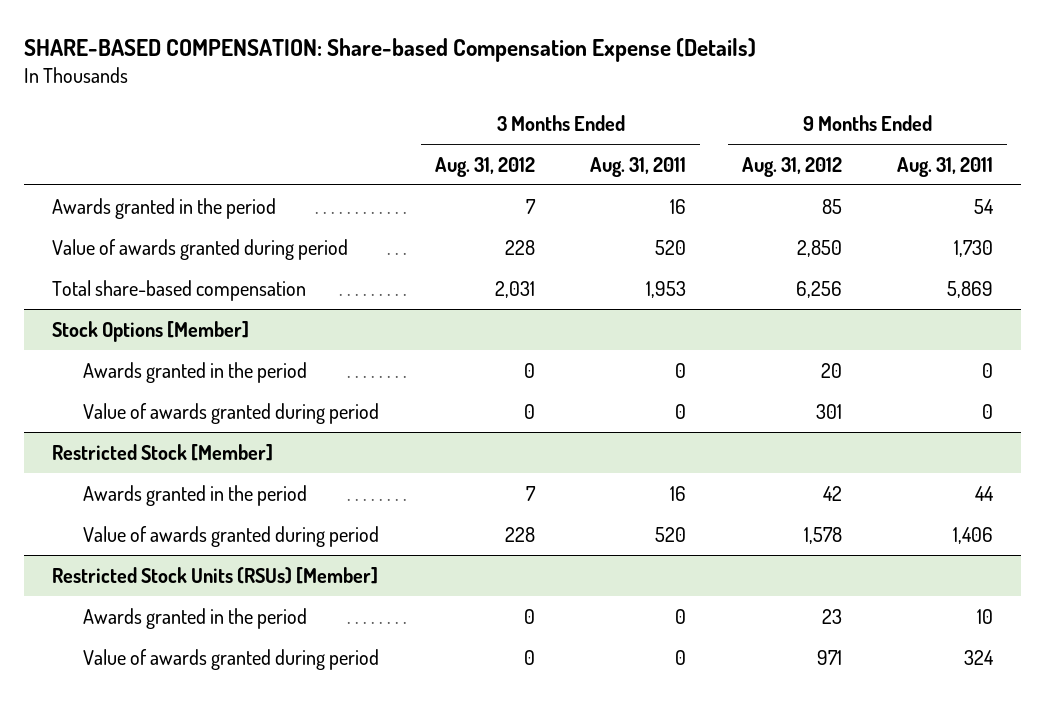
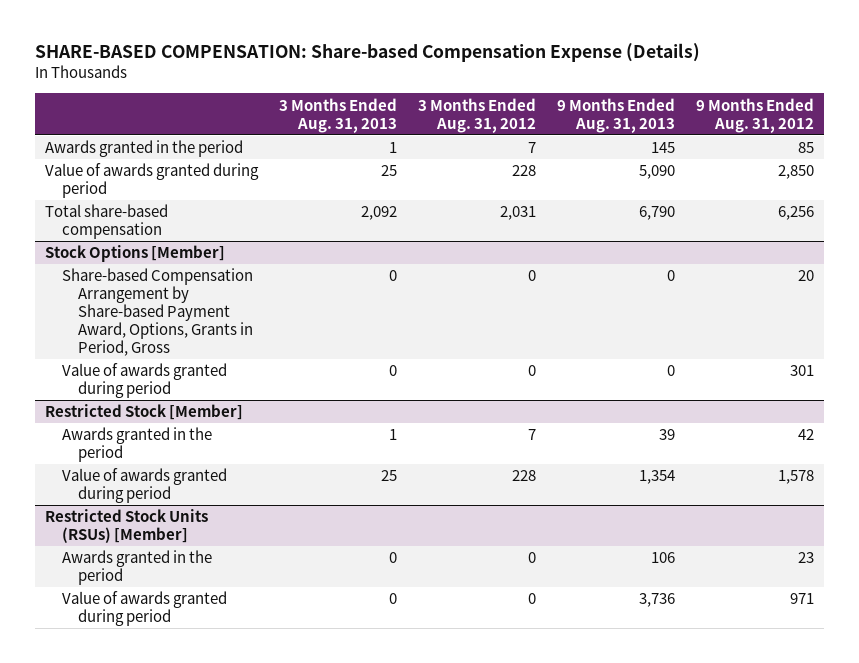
[590,156,687,177] Aug. 31, 2011 -> none
[897,156,994,177] Aug. 31, 2011 -> none
none -> [278,97,397,133] 3 Months Ended Aug. 31, 2013
none -> [556,97,675,133] 9 Months Ended Aug. 31, 2013
[83,361,308,383] Awards granted in the period -> none
none -> [61,268,254,357] Share-based Compensation Arrangement by Share-based Payment Award, Options, Grants in Period, Gross

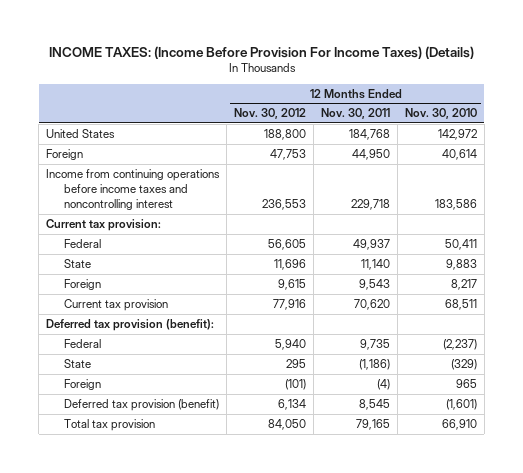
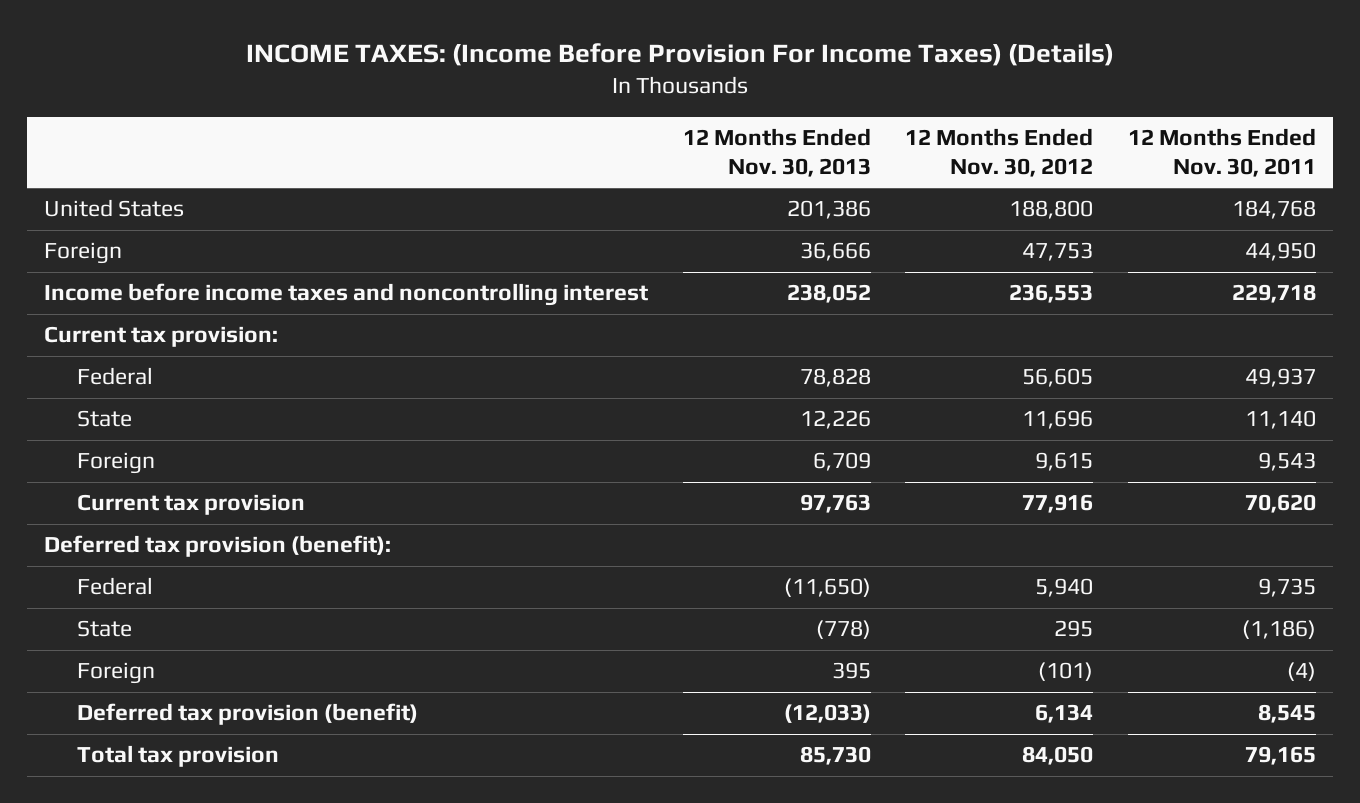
[404,108,477,120] Nov. 30, 2010 -> none
none -> [682,128,871,177] 12 Months Ended Nov. 30, 2013
[46,168,221,211] Income from continuing operations before income taxes and noncontrolling interest -> [43,283,648,307] Income before income taxes and noncontrolling interest

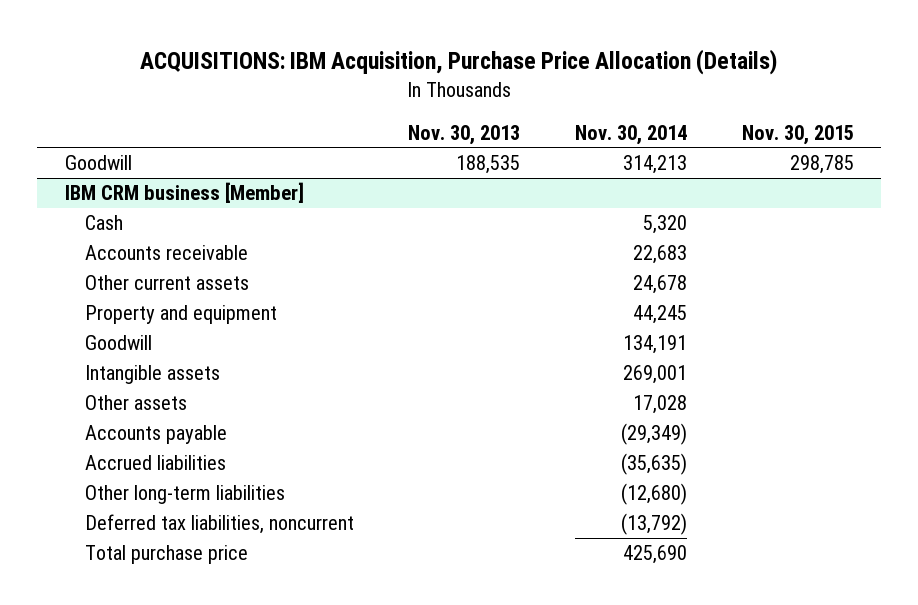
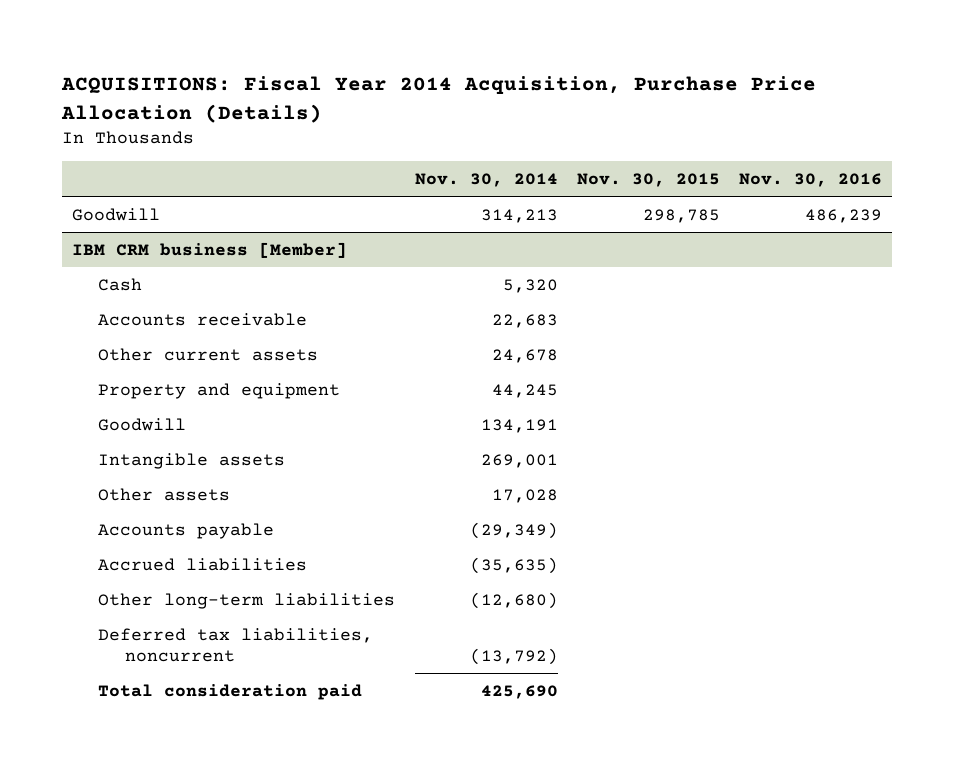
[140,49,778,76] ACQUISITIONS: IBM Acquisition, Purchase Price Allocation (Details) -> [61,76,817,123] ACQUISITIONS: Fiscal Year 2014 Acquisition, Purchase Price Allocation (Details)
[408,124,521,145] Nov. 30, 2013 -> none
none -> [739,173,883,188] Nov. 30, 2016
[84,545,248,565] Total purchase price -> [98,683,363,700] Total consideration paid

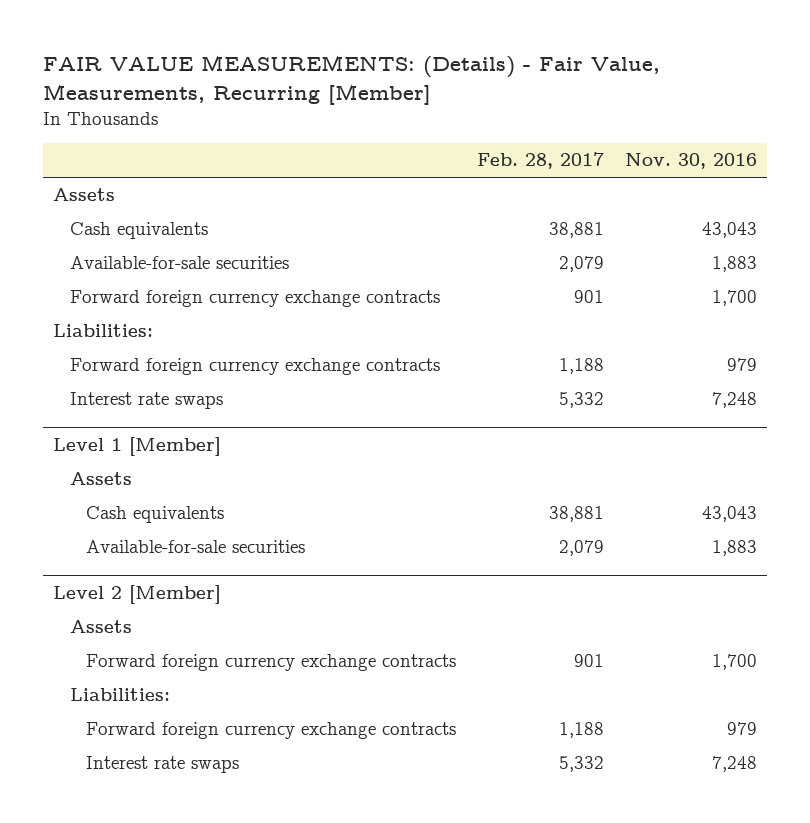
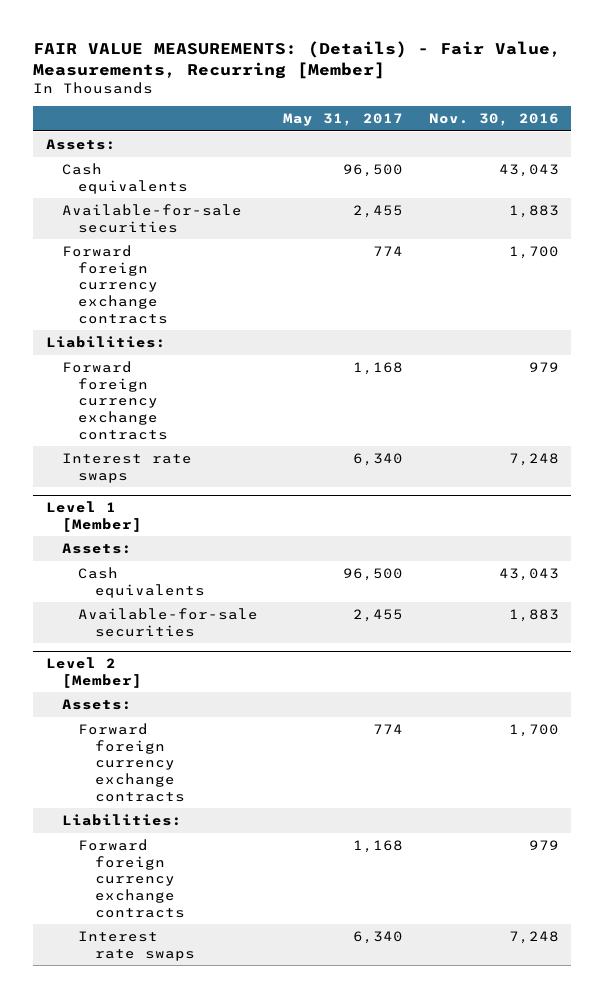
[477,152,605,170] Feb. 28, 2017 -> none
none -> [283,113,404,127] May 31, 2017
[53,188,116,202] Assets -> [45,138,116,150] Assets:
[69,472,132,486] Assets -> [61,542,132,554] Assets:
[69,620,132,634] Assets -> [61,698,132,710] Assets:

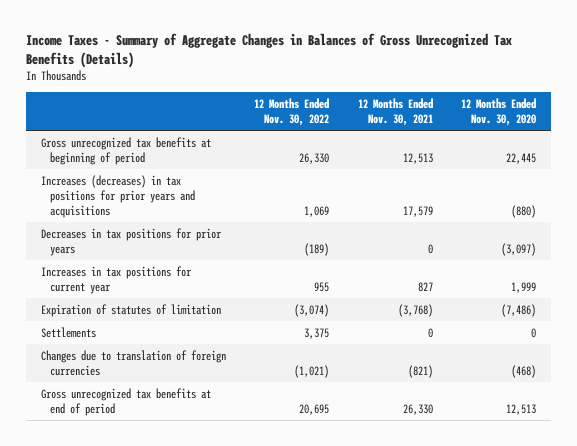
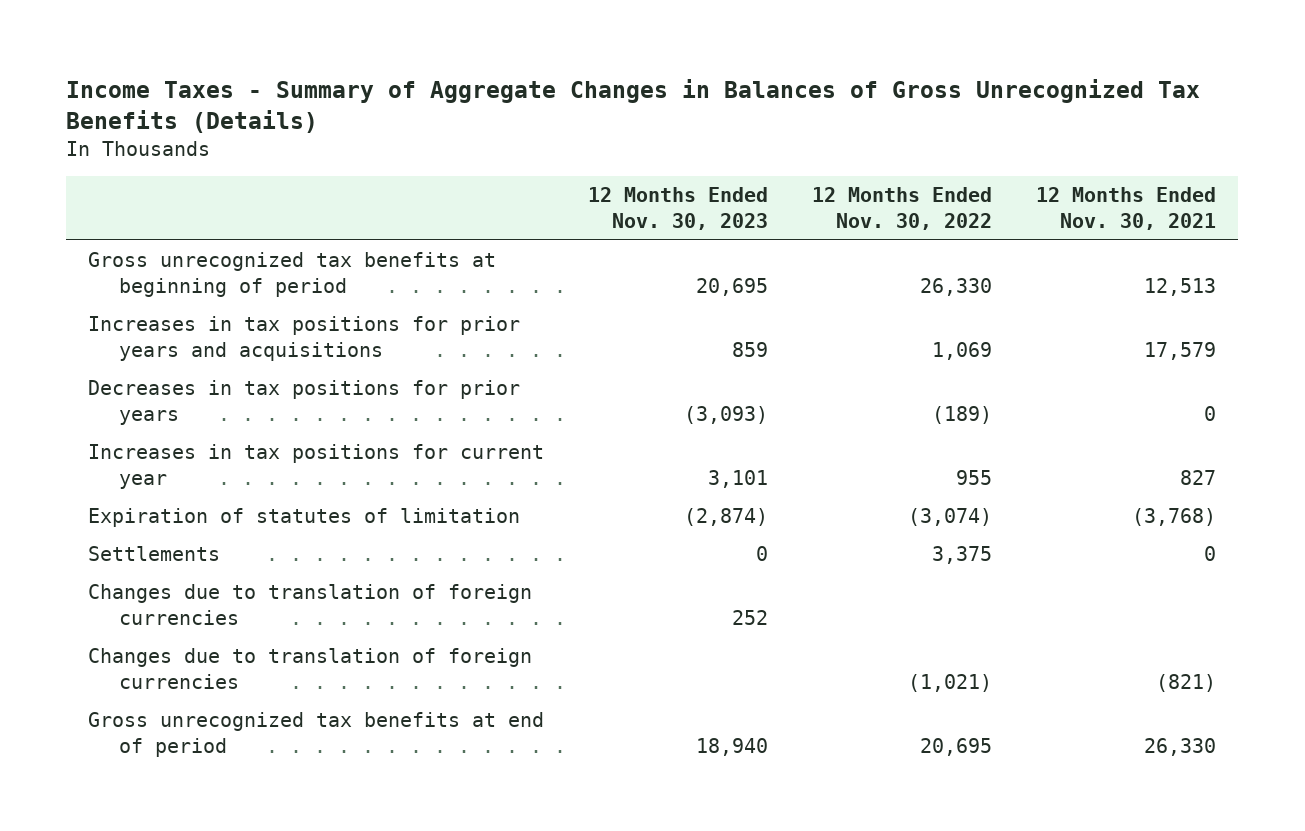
[461,97,537,126] 12 Months Ended Nov. 30, 2020 -> none
none -> [588,187,769,231] 12 Months Ended Nov. 30, 2023
[40,174,195,218] Increases (decreases) in tax positions for prior years and acquisitions -> [88,316,521,362] Increases in tax positions for prior years and acquisitions
none -> [88,584,533,626] Changes due to translation of foreign currencies

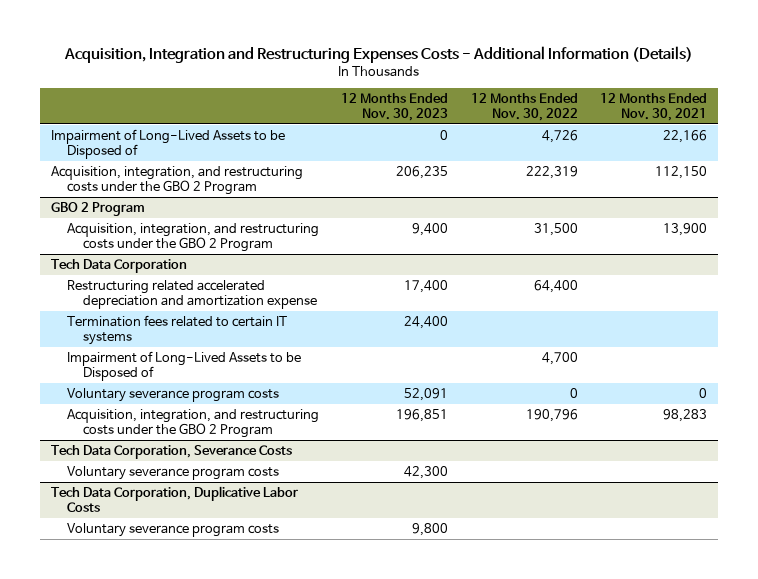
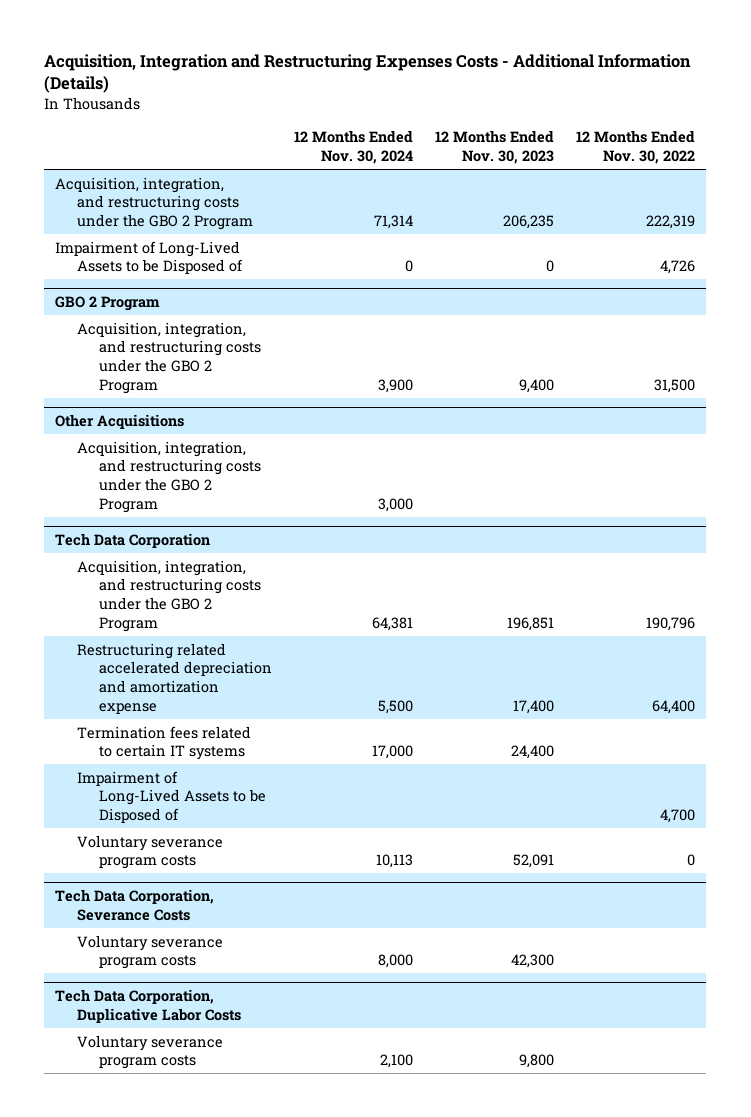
[600,92,708,121] 12 Months Ended Nov. 30, 2021 -> none
none -> [294,130,414,164] 12 Months Ended Nov. 30, 2024
[50,128,285,159] Impairment of Long-Lived Assets to be Disposed of -> [55,240,244,275] Impairment of Long-Lived Assets to be Disposed of
none -> [55,413,185,429] Other Acquisitions
none -> [77,440,262,513] Acquisition, integration, and restructuring costs under the GBO 2 Program
[66,408,319,438] Acquisition, integration, and restructuring costs under the GBO 2 Program -> [77,559,262,632] Acquisition, integration, and restructuring costs under the GBO 2 Program

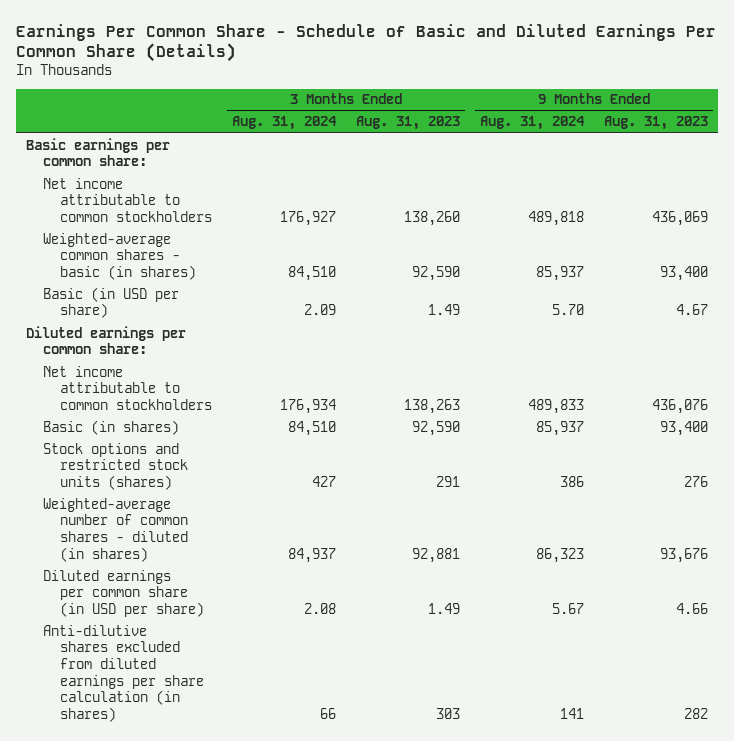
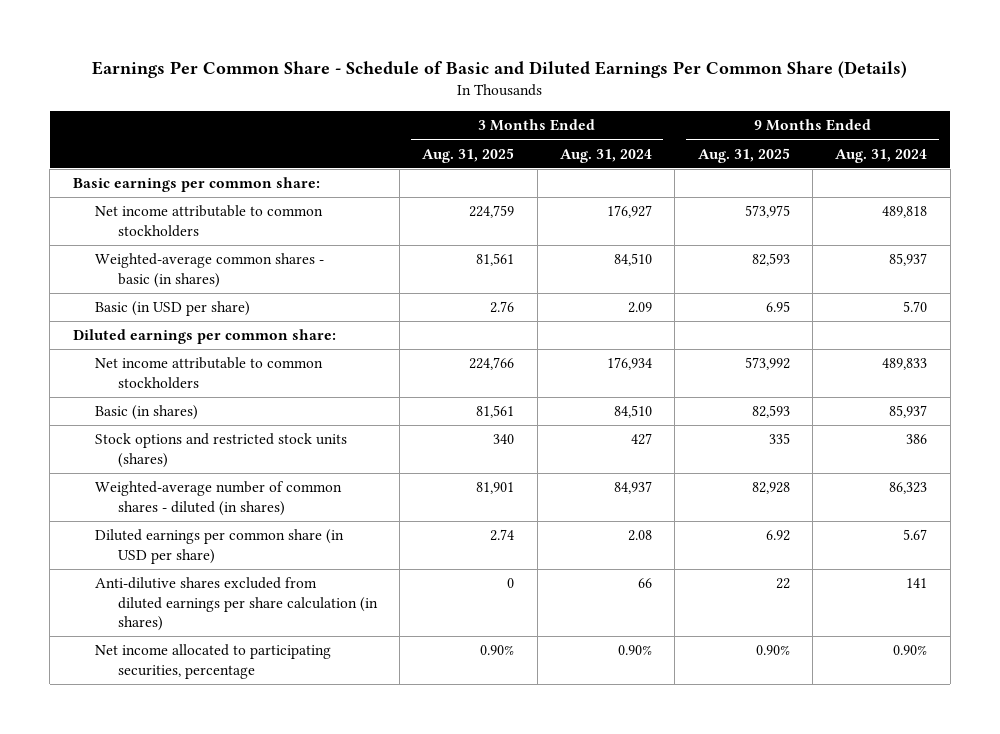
[355,116,460,131] Aug. 31, 2023 -> none
[603,116,708,131] Aug. 31, 2023 -> none
none -> [422,147,515,163] Aug. 31, 2025
none -> [697,147,790,163] Aug. 31, 2025
none -> [95,644,332,679] Net income allocated to participating securities, percentage

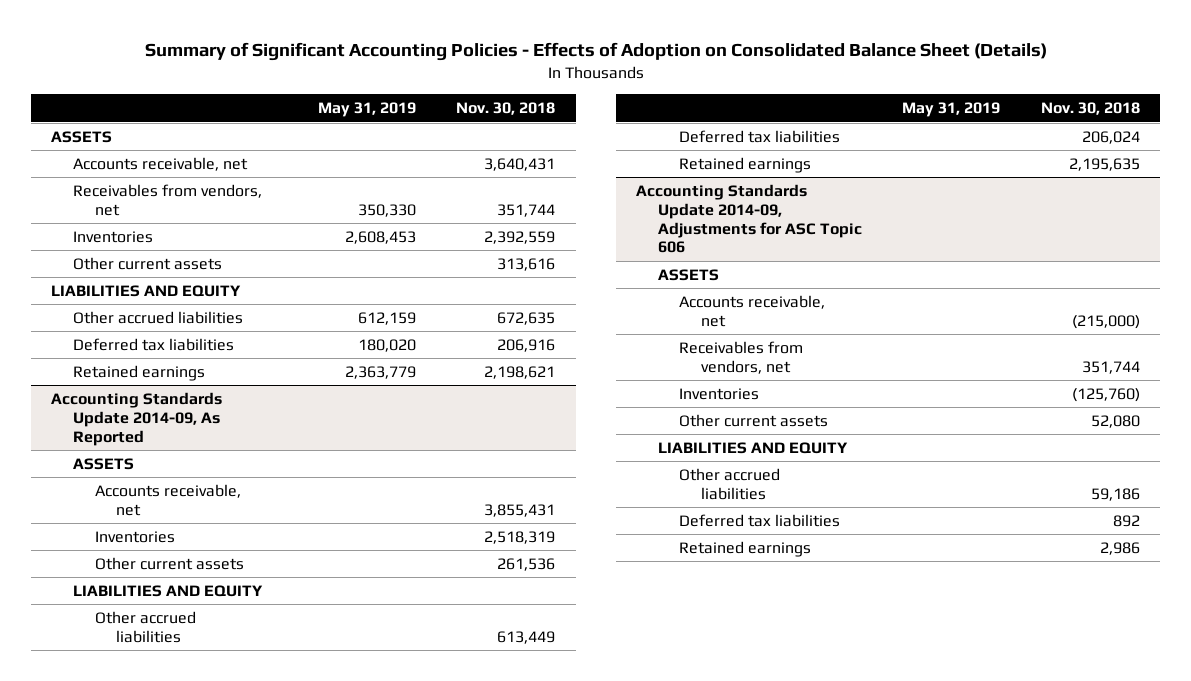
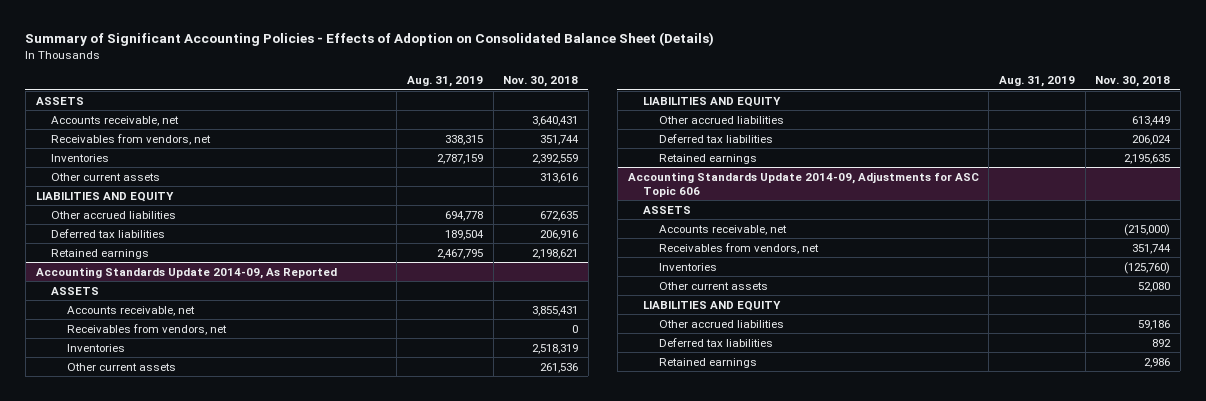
[317,102,416,118] May 31, 2019 -> none
none -> [406,76,483,88] Aug. 31, 2019
none -> [66,323,227,335] Receivables from vendors, net

